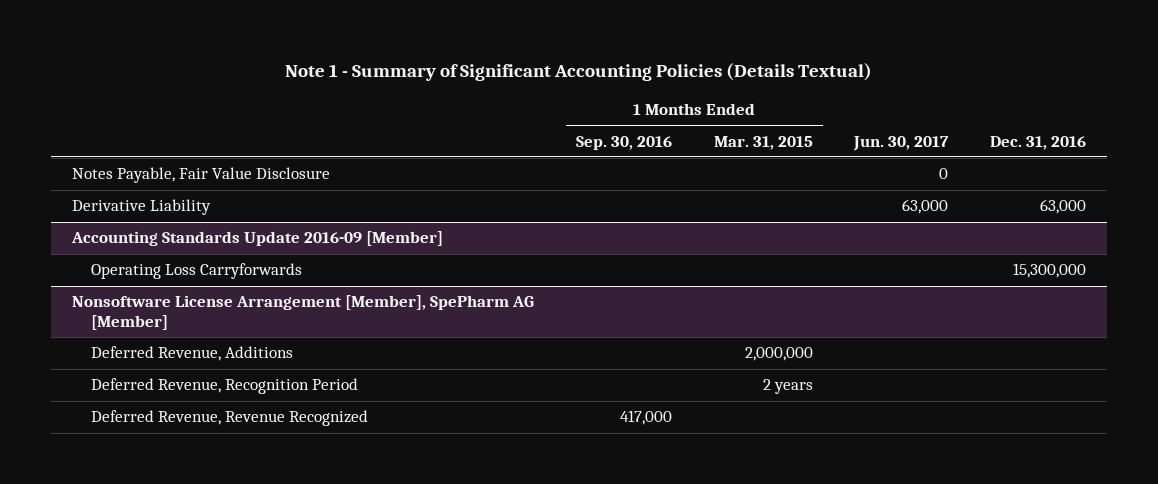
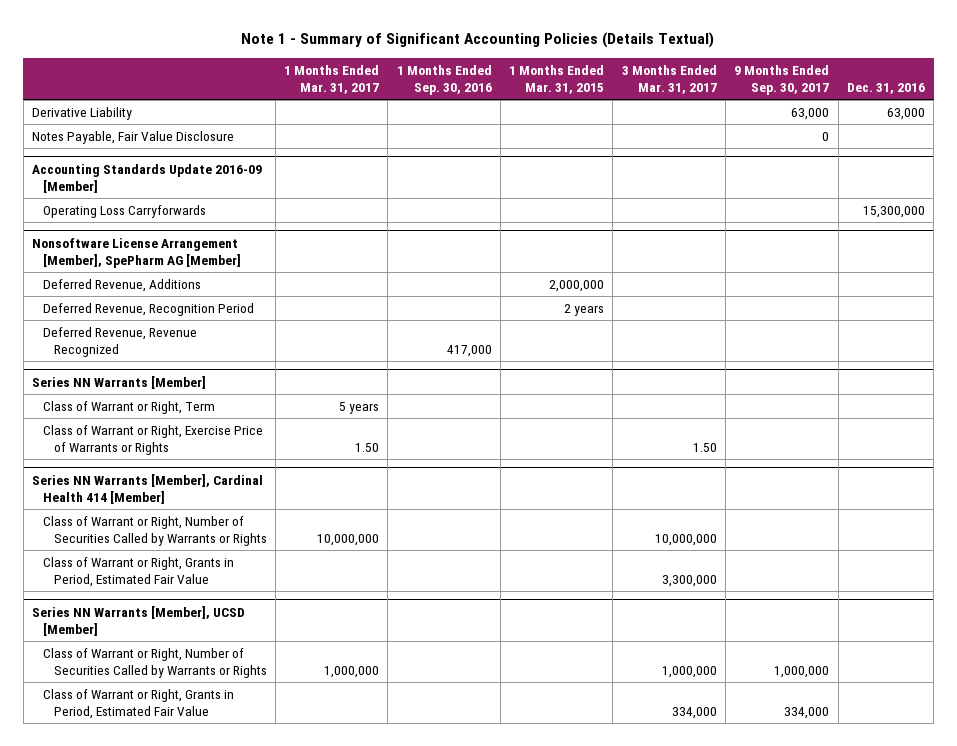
[853,135,950,151] Jun. 30, 2017 -> none
none -> [284,64,380,95] 1 Months Ended Mar. 31, 2017
none -> [621,64,717,95] 3 Months Ended Mar. 31, 2017
none -> [734,64,830,96] 9 Months Ended Sep. 30, 2017
[72,167,331,184] Notes Payable, Fair Value Disclosure -> [32,130,235,144] Notes Payable, Fair Value Disclosure
none -> [32,375,207,389] Series NN Warrants [Member]
none -> [42,400,215,414] Class of Warrant or Right, Term
none -> [42,424,263,456] Class of Warrant or Right, Exercise Price of Warrants or Rights
none -> [32,473,264,505] Series NN Warrants [Member], Cardinal Health 414 [Member]
none -> [42,515,267,547] Class of Warrant or Right, Number of Securities Called by Warrants or Rights
none -> [42,556,234,588] Class of Warrant or Right, Grants in Period, Estimated Fair Value
none -> [32,605,246,637] Series NN Warrants [Member], UCSD [Member]
none -> [42,647,267,679] Class of Warrant or Right, Number of Securities Called by Warrants or Rights
none -> [42,688,234,720] Class of Warrant or Right, Grants in Period, Estimated Fair Value

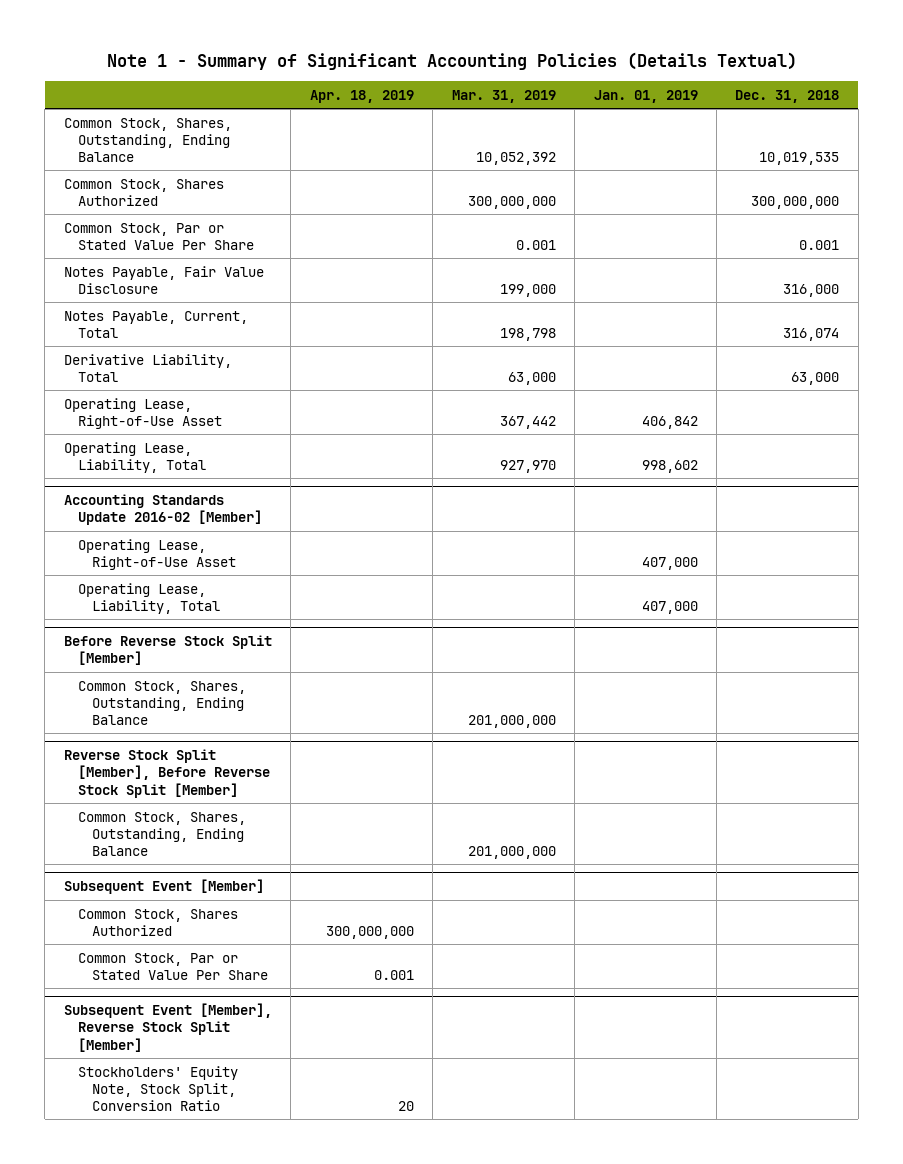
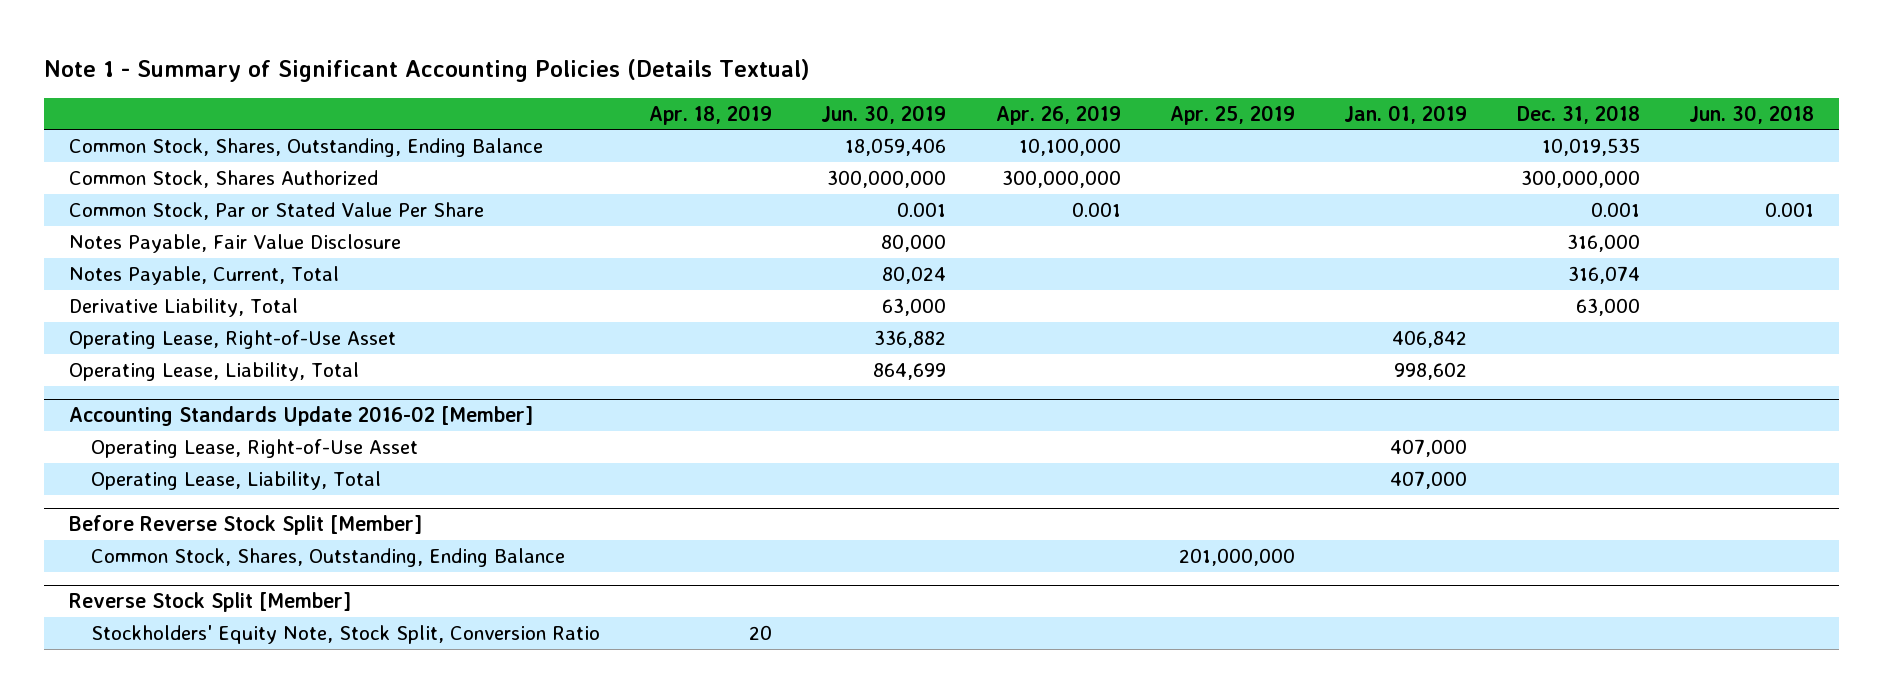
[451,89,556,103] Mar. 31, 2019 -> none
none -> [821,104,947,124] Jun. 30, 2019
none -> [995,104,1121,125] Apr. 26, 2019
none -> [1170,104,1296,125] Apr. 25, 2019
none -> [1689,104,1815,124] Jun. 30, 2018
[77,811,246,856] Common Stock, Shares, Outstanding, Ending Balance -> none
[63,879,264,895] Subsequent Event [Member] -> none
[77,908,238,936] Common Stock, Shares Authorized -> none
[77,952,268,980] Common Stock, Par or Stated Value Per Share -> none
[63,1003,272,1052] Subsequent Event [Member], Reverse Stock Split [Member] -> none
[77,1065,238,1111] Stockholders' Equity Note, Stock Split, Conversion Ratio -> none
[63,749,270,798] Reverse Stock Split [Member], Before Reverse Stock Split [Member] -> [68,591,351,612] Reverse Stock Split [Member]
none -> [90,624,600,644] Stockholders' Equity Note, Stock Split, Conversion Ratio

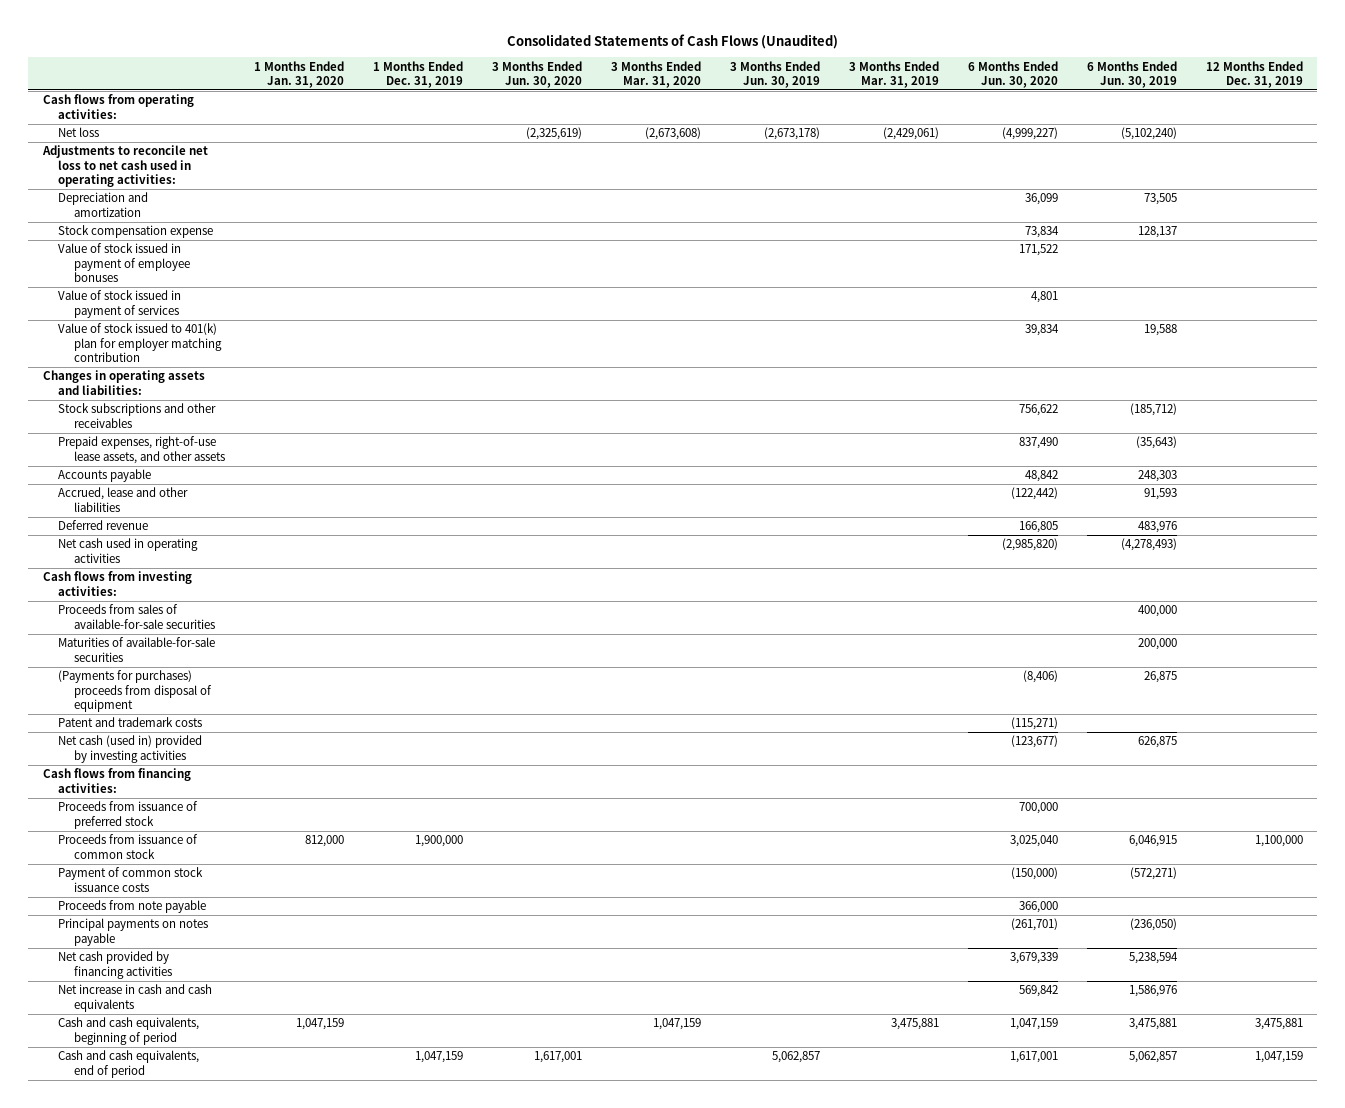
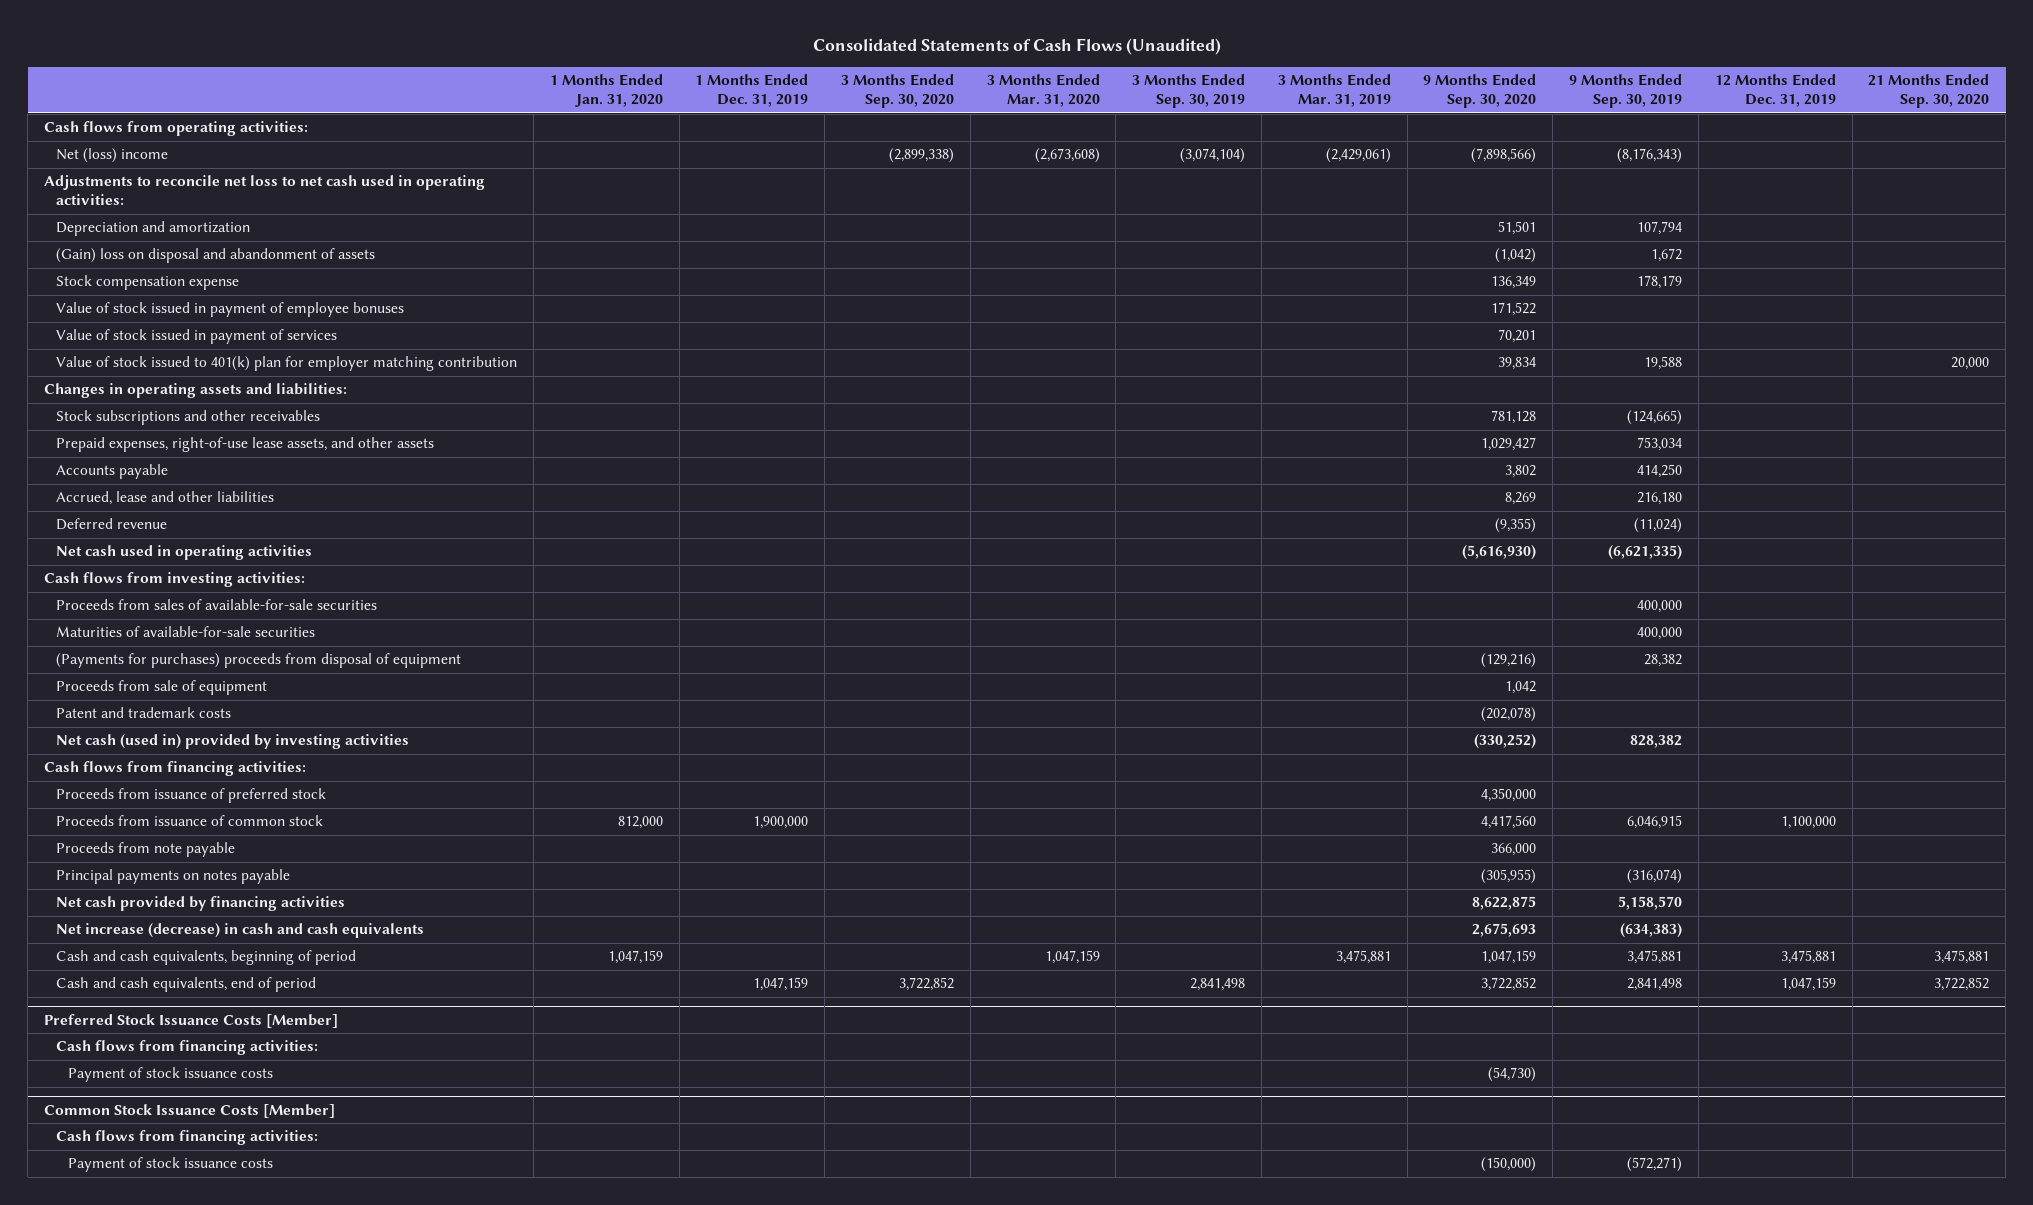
[491,60,582,89] 3 Months Ended Jun. 30, 2020 -> none
[729,60,820,89] 3 Months Ended Jun. 30, 2019 -> none
[967,60,1058,89] 6 Months Ended Jun. 30, 2020 -> none
[1086,60,1177,89] 6 Months Ended Jun. 30, 2019 -> none
none -> [840,73,954,109] 3 Months Ended Sep. 30, 2020
none -> [1132,73,1246,109] 3 Months Ended Sep. 30, 2019
none -> [1423,73,1537,109] 9 Months Ended Sep. 30, 2020
none -> [1569,73,1683,109] 9 Months Ended Sep. 30, 2019
none -> [1868,73,1990,109] 21 Months Ended Sep. 30, 2020
[58,127,100,138] Net loss -> [56,148,169,164] Net (loss) income
none -> [56,248,376,264] (Gain) loss on disposal and abandonment of assets
none -> [56,680,268,696] Proceeds from sale of equipment
[58,867,204,892] Payment of common stock issuance costs -> none
[58,984,213,1012] Net increase in cash and cash equivalents -> [56,923,425,939] Net increase (decrease) in cash and cash equivalents
none -> [43,1013,338,1028] Preferred Stock Issuance Costs [Member]
none -> [56,1040,319,1056] Cash flows from financing activities:
none -> [68,1067,274,1083] Payment of stock issuance costs
none -> [43,1103,335,1118] Common Stock Issuance Costs [Member]
none -> [56,1130,319,1146] Cash flows from financing activities:
none -> [68,1157,274,1173] Payment of stock issuance costs

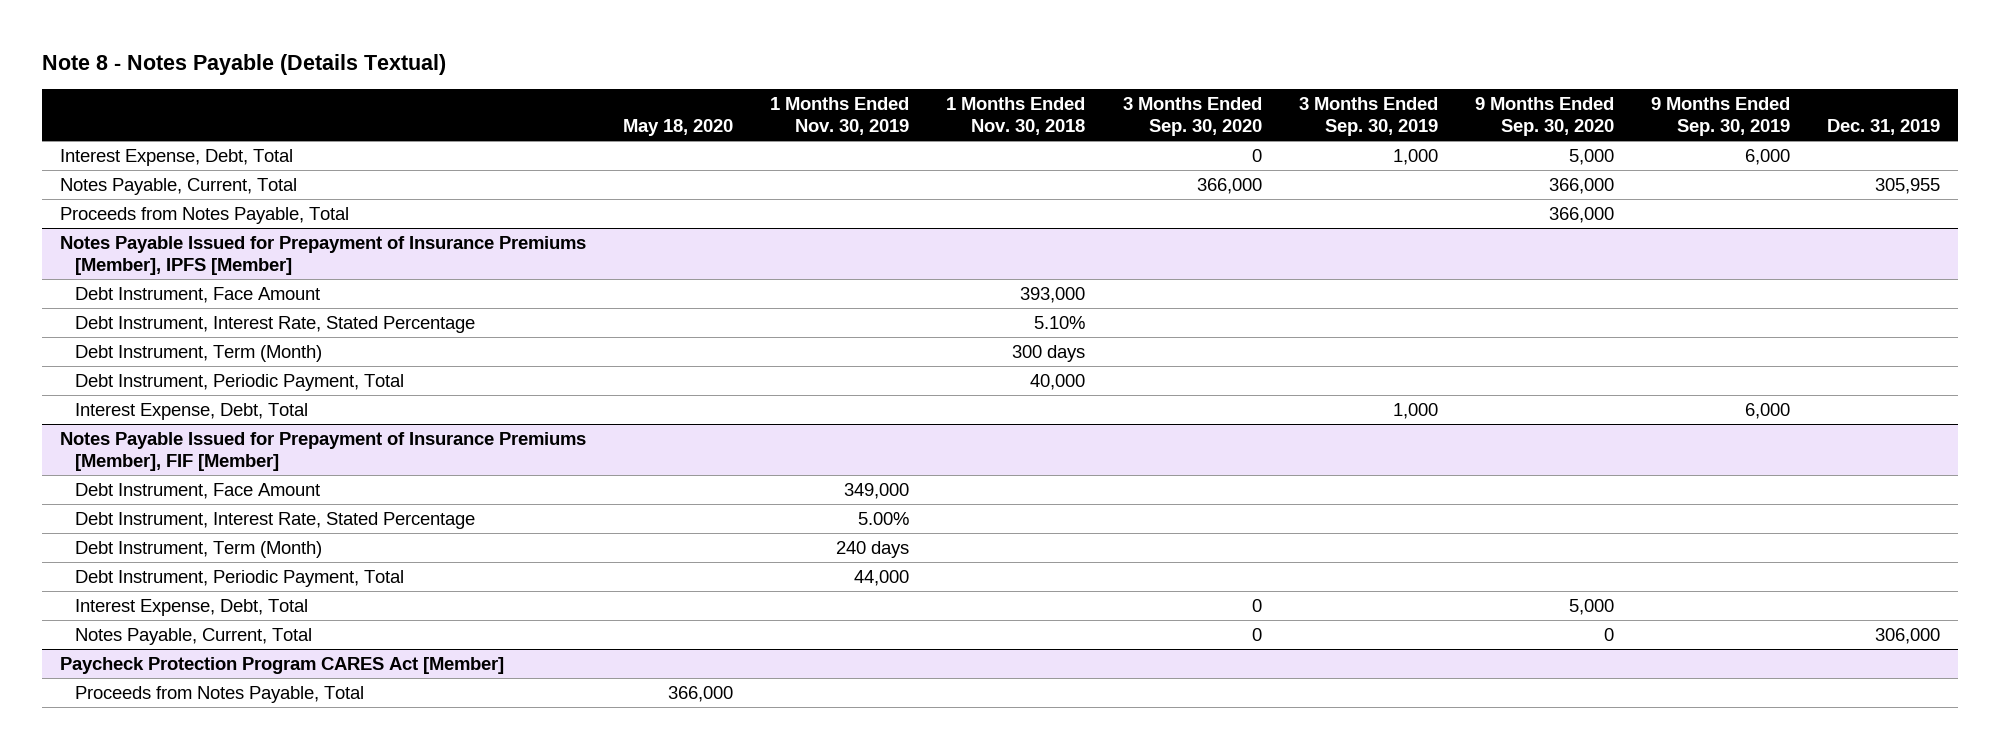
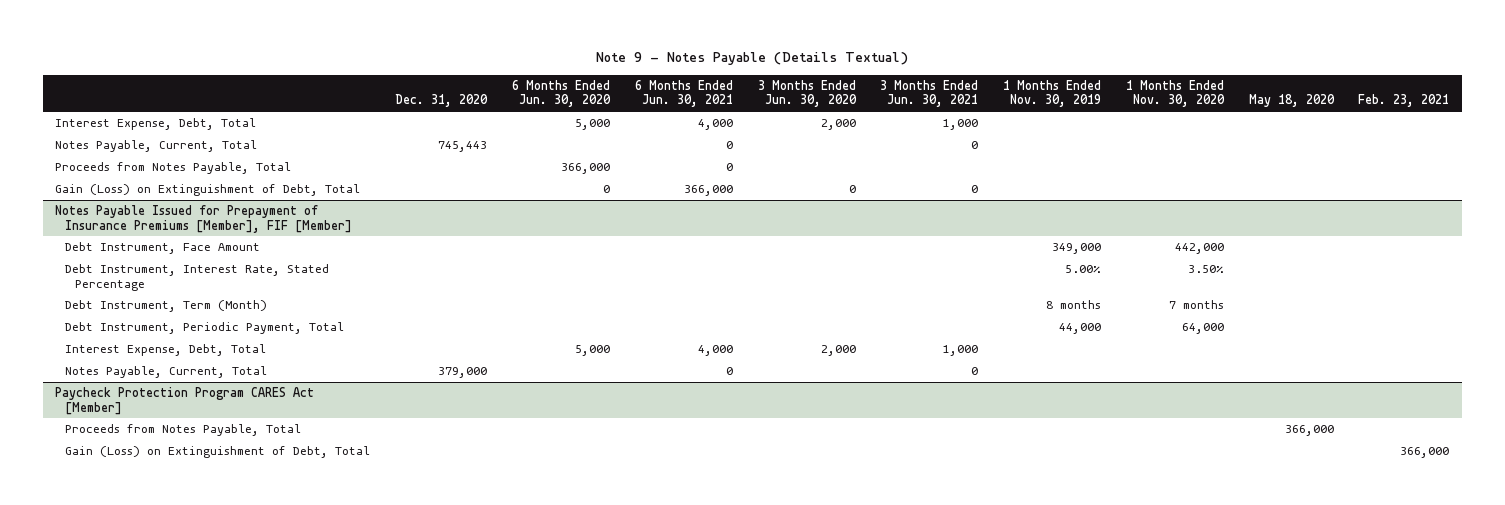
[41,54,446,76] Note 8 - Notes Payable (Details Textual) -> [596,52,909,66] Note 9 - Notes Payable (Details Textual)
[946,96,1086,136] 1 Months Ended Nov. 30, 2018 -> none
[1122,96,1262,137] 3 Months Ended Sep. 30, 2020 -> none
[1298,96,1438,137] 3 Months Ended Sep. 30, 2019 -> none
[1474,96,1614,137] 9 Months Ended Sep. 30, 2020 -> none
[1650,96,1790,137] 9 Months Ended Sep. 30, 2019 -> none
[1826,119,1940,136] Dec. 31, 2019 -> none
none -> [395,94,489,108] Dec. 31, 2020
none -> [511,79,611,108] 6 Months Ended Jun. 30, 2020
none -> [634,79,733,108] 6 Months Ended Jun. 30, 2021
none -> [757,79,857,108] 3 Months Ended Jun. 30, 2020
none -> [880,79,979,108] 3 Months Ended Jun. 30, 2021
none -> [1125,79,1225,108] 1 Months Ended Nov. 30, 2020
none -> [1358,94,1450,108] Feb. 23, 2021
[60,236,587,276] Notes Payable Issued for Prepayment of Insurance Premiums [Member], IPFS [Member] -> none
[75,287,321,304] Debt Instrument, Face Amount -> none
[75,316,476,334] Debt Instrument, Interest Rate, Stated Percentage -> none
[75,345,323,363] Debt Instrument, Term (Month) -> none
[75,374,405,392] Debt Instrument, Periodic Payment, Total -> none
[75,403,309,421] Interest Expense, Debt, Total -> none
none -> [55,184,361,197] Gain (Loss) on Extinguishment of Debt, Total
[836,541,910,559] 240 days -> [1046,300,1102,310] 8 months
none -> [65,446,371,459] Gain (Loss) on Extinguishment of Debt, Total

